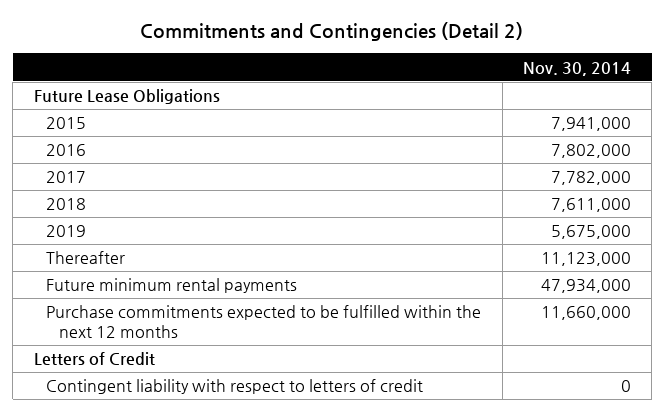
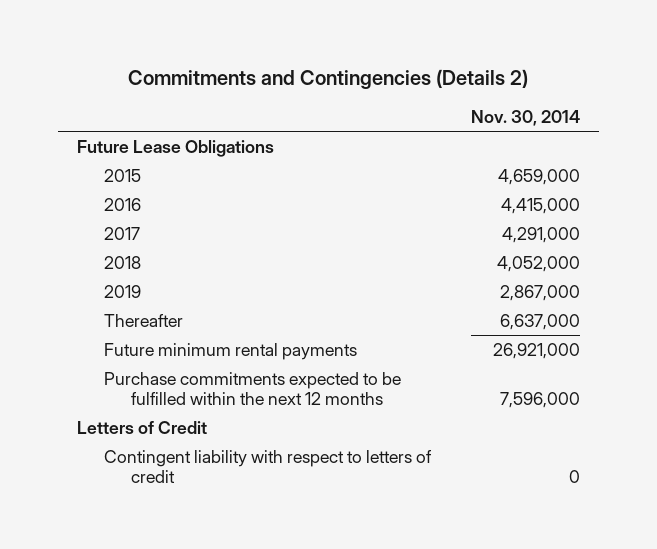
[140,22,524,42] Commitments and Contingencies (Detail 2) -> [128,68,529,89] Commitments and Contingencies (Details 2)
[550,117,631,132] 7,941,000 -> [497,168,580,185] 4,659,000
[550,144,631,159] 7,802,000 -> [500,197,580,214] 4,415,000
[550,171,631,186] 7,782,000 -> [501,226,580,243] 4,291,000
[550,198,631,213] 7,611,000 -> [496,255,580,272] 4,052,000
[550,225,631,240] 5,675,000 -> [499,284,580,301] 2,867,000
[540,252,631,267] 11,123,000 -> [499,313,580,330] 6,637,000
[540,279,631,294] 47,934,000 -> [492,342,580,359] 26,921,000
[540,306,631,321] 11,660,000 -> [499,392,580,409] 7,596,000

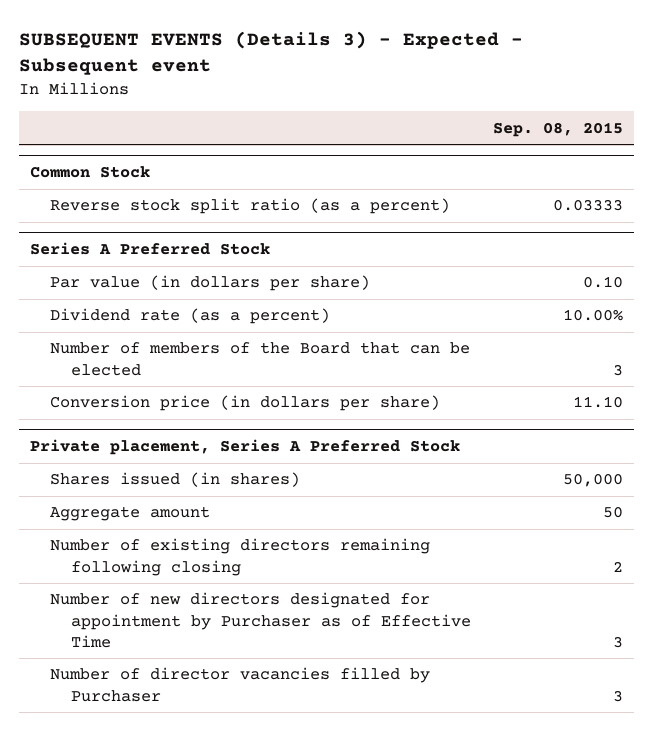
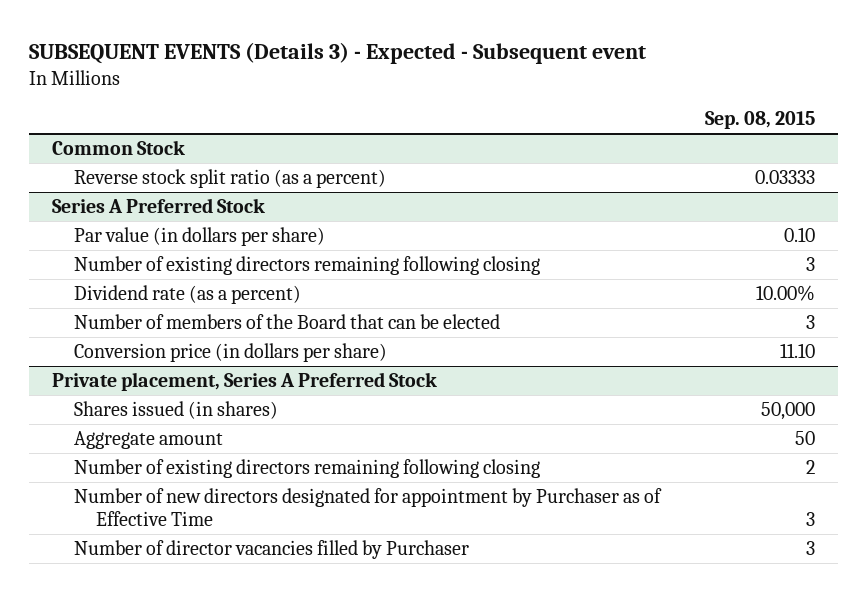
none -> [73,255,540,275] Number of existing directors remaining following closing

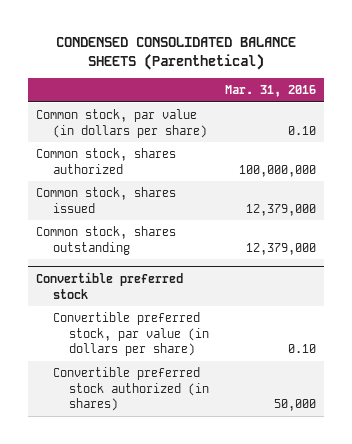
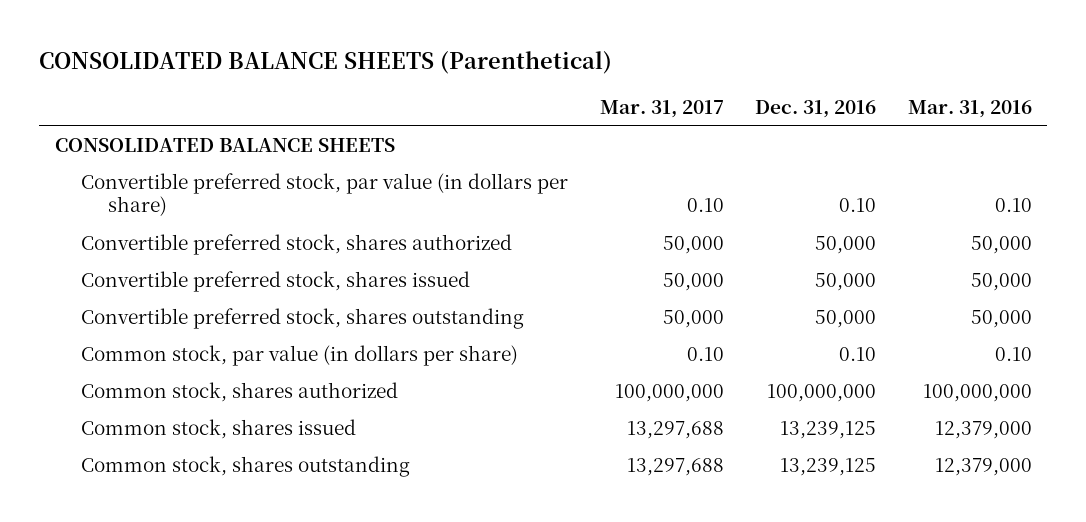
[56,37,297,71] CONDENSED CONSOLIDATED BALANCE SHEETS (Parenthetical) -> [38,50,612,74] CONSOLIDATED BALANCE SHEETS (Parenthetical)
none -> [599,99,724,118] Mar. 31, 2017
none -> [755,99,877,118] Dec. 31, 2016
none -> [54,137,395,152] CONSOLIDATED BALANCE SHEETS
none -> [81,172,569,217] Convertible preferred stock, par value (in dollars per share)
none -> [81,233,513,255] Convertible preferred stock, shares authorized
none -> [81,270,471,292] Convertible preferred stock, shares issued
none -> [81,307,525,329] Convertible preferred stock, shares outstanding
[36,271,184,299] Convertible preferred stock -> none
[52,312,209,357] Convertible preferred stock, par value (in dollars per share) -> none
[52,367,209,412] Convertible preferred stock authorized (in shares) -> none

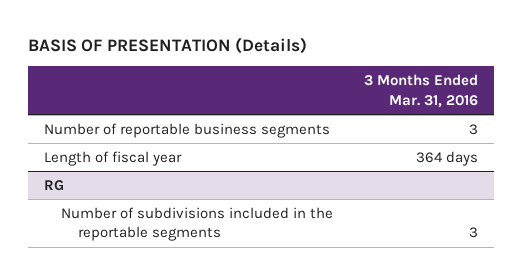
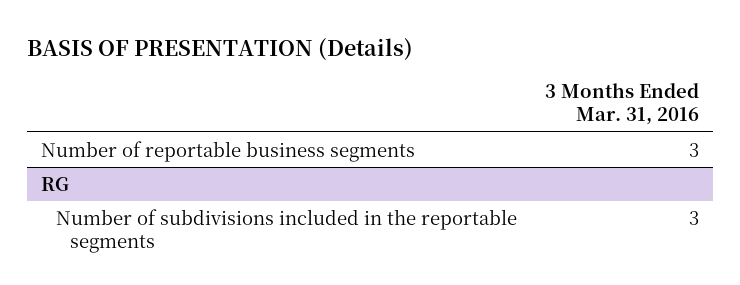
[43,150,182,166] Length of fiscal year -> none

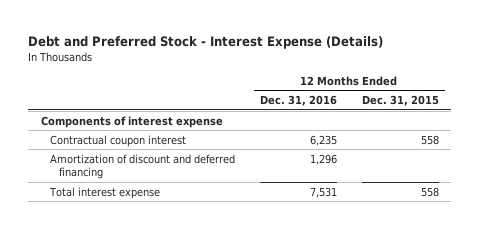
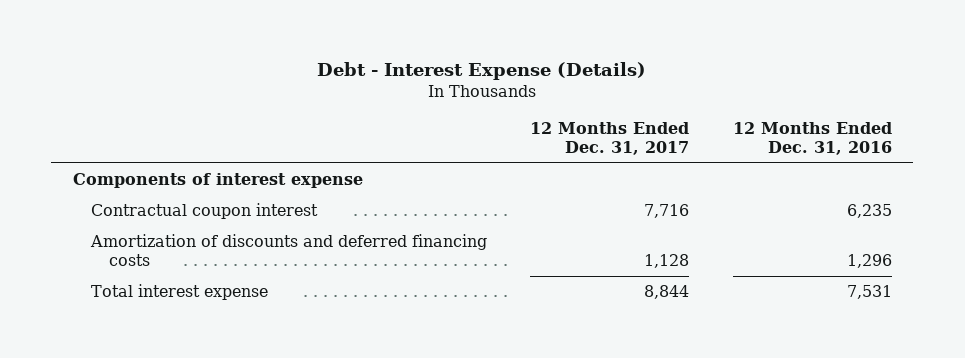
[28,35,384,49] Debt and Preferred Stock - Interest Expense (Details) -> [317,61,647,80] Debt - Interest Expense (Details)
[361,95,439,107] Dec. 31, 2015 -> none
none -> [530,121,690,156] 12 Months Ended Dec. 31, 2017
[50,153,236,180] Amortization of discount and deferred financing -> [89,234,487,267] Amortization of discounts and deferred financing costs

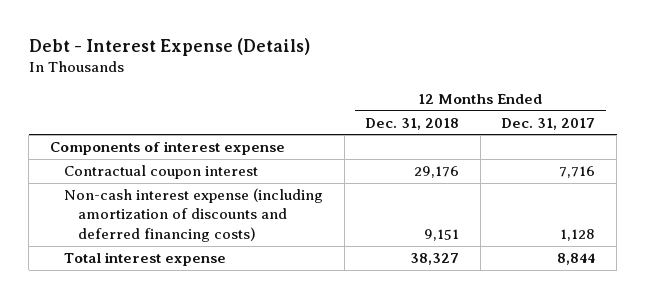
[732,121,892,156] 12 Months Ended Dec. 31, 2016 -> none
none -> [365,117,460,130] Dec. 31, 2018
[89,234,487,267] Amortization of discounts and deferred financing costs -> [63,187,323,242] Non-cash interest expense (including amortization of discounts and deferred financing costs)

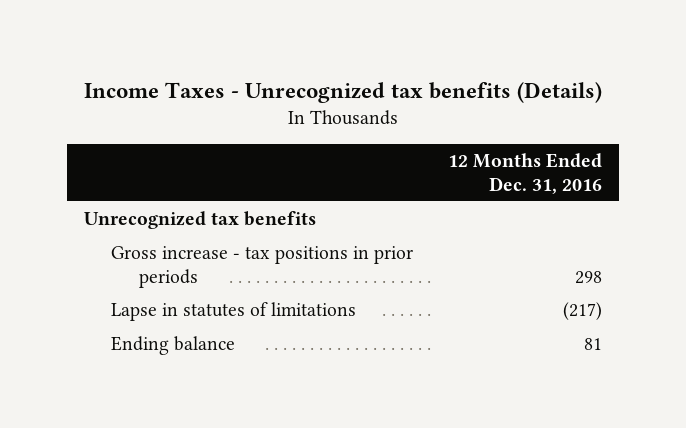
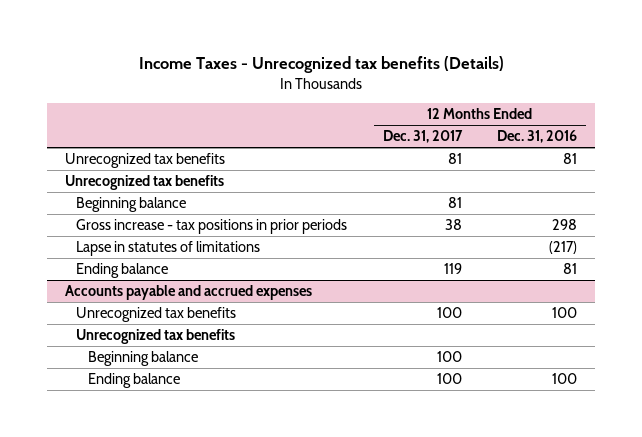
none -> [382,130,463,144] Dec. 31, 2017
none -> [64,153,225,169] Unrecognized tax benefits
none -> [76,197,187,213] Beginning balance
none -> [64,285,312,301] Accounts payable and accrued expenses
none -> [76,307,237,323] Unrecognized tax benefits
none -> [76,329,236,345] Unrecognized tax benefits
none -> [88,351,199,367] Beginning balance
none -> [88,373,181,389] Ending balance

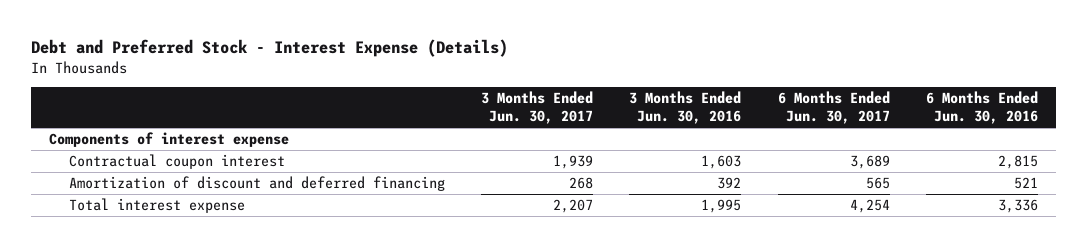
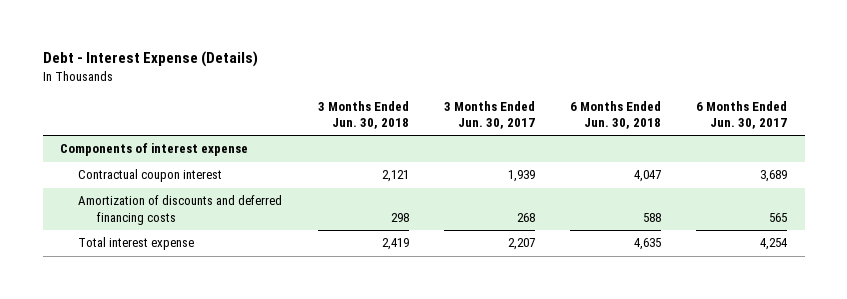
[30,39,508,58] Debt and Preferred Stock - Interest Expense (Details) -> [42,50,258,67] Debt - Interest Expense (Details)
[629,91,742,125] 3 Months Ended Jun. 30, 2016 -> none
[926,91,1039,125] 6 Months Ended Jun. 30, 2016 -> none
none -> [317,100,409,130] 3 Months Ended Jun. 30, 2018
none -> [569,100,661,130] 6 Months Ended Jun. 30, 2018
[68,175,445,191] Amortization of discount and deferred financing -> [78,195,283,225] Amortization of discounts and deferred financing costs

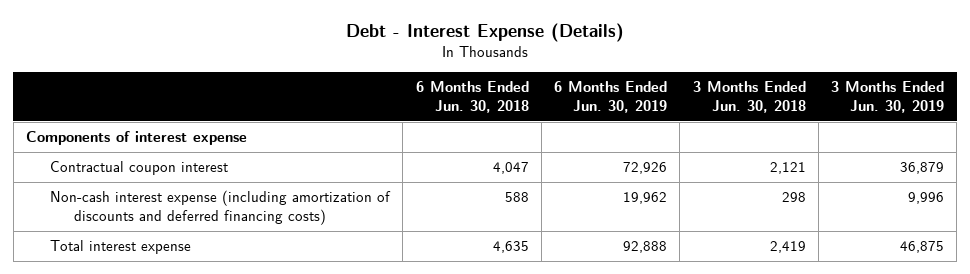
[443,100,535,130] 3 Months Ended Jun. 30, 2017 -> none
[696,100,788,130] 6 Months Ended Jun. 30, 2017 -> none
none -> [554,81,668,113] 6 Months Ended Jun. 30, 2019
none -> [831,81,945,113] 3 Months Ended Jun. 30, 2019
[78,195,283,225] Amortization of discounts and deferred financing costs -> [50,190,392,225] Non-cash interest expense (including amortization of discounts and deferred financing costs)

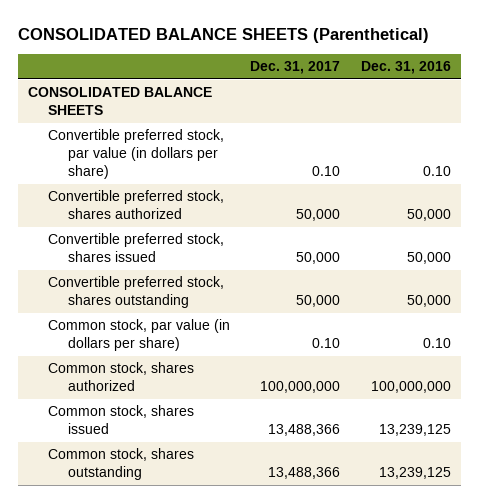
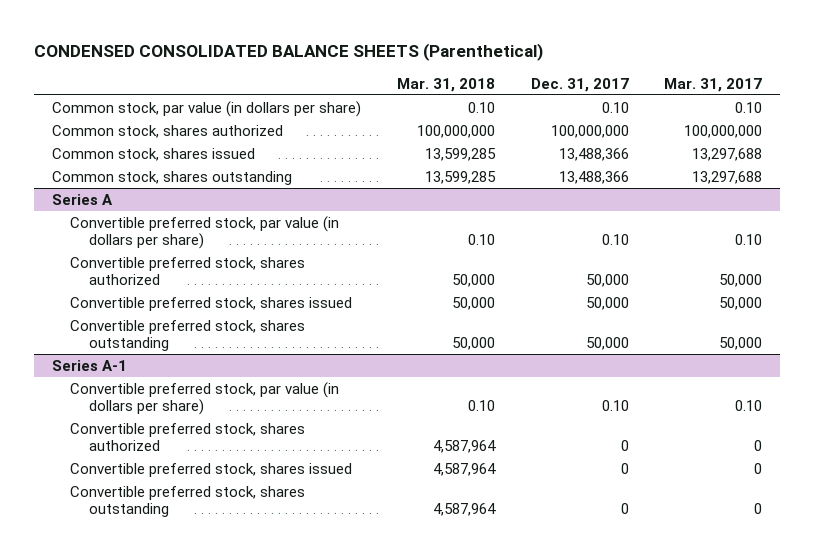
[17,27,429,43] CONSOLIDATED BALANCE SHEETS (Parenthetical) -> [34,43,544,62] CONDENSED CONSOLIDATED BALANCE SHEETS (Parenthetical)
[360,61,451,75] Dec. 31, 2016 -> none
none -> [396,77,495,92] Mar. 31, 2018
none -> [664,77,763,92] Mar. 31, 2017
[27,87,212,116] CONSOLIDATED BALANCE SHEETS -> none
[47,129,224,180] Convertible preferred stock, par value (in dollars per share) -> none
[47,190,224,220] Convertible preferred stock, shares authorized -> none
[47,233,224,263] Convertible preferred stock, shares issued -> none
[47,276,224,309] Convertible preferred stock, shares outstanding -> none
none -> [52,193,114,205] Series A
none -> [70,215,340,249] Convertible preferred stock, par value (in dollars per share)
none -> [70,256,306,285] Convertible preferred stock, shares authorized
none -> [70,296,353,311] Convertible preferred stock, shares issued
none -> [70,319,306,351] Convertible preferred stock, shares outstanding
none -> [52,359,128,371] Series A-1
none -> [70,381,340,415] Convertible preferred stock, par value (in dollars per share)
none -> [70,422,306,451] Convertible preferred stock, shares authorized
none -> [70,462,353,477] Convertible preferred stock, shares issued
none -> [70,485,306,517] Convertible preferred stock, shares outstanding

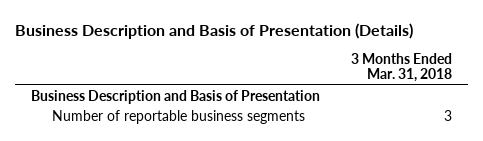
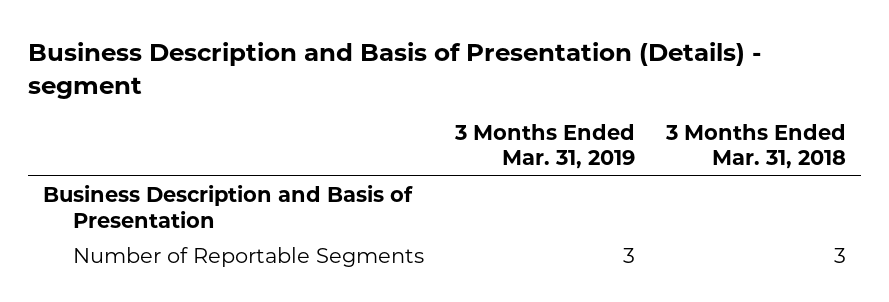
[15,22,414,39] Business Description and Basis of Presentation (Details) -> [27,41,761,99] Business Description and Basis of Presentation (Details) - segment
none -> [454,123,636,170] 3 Months Ended Mar. 31, 2019
[51,109,305,124] Number of reportable business segments -> [73,247,425,268] Number of Reportable Segments

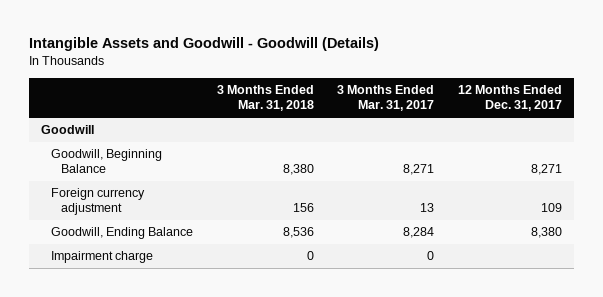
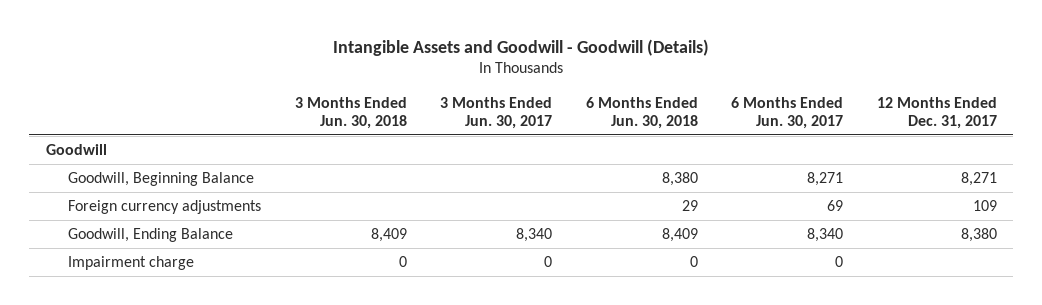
[216,85,314,112] 3 Months Ended Mar. 31, 2018 -> none
[337,85,435,112] 3 Months Ended Mar. 31, 2017 -> none
none -> [294,96,407,129] 3 Months Ended Jun. 30, 2018
none -> [440,96,553,129] 3 Months Ended Jun. 30, 2017
none -> [585,96,698,129] 6 Months Ended Jun. 30, 2018
none -> [731,96,844,129] 6 Months Ended Jun. 30, 2017
[50,188,145,216] Foreign currency adjustment -> [68,200,262,215] Foreign currency adjustments

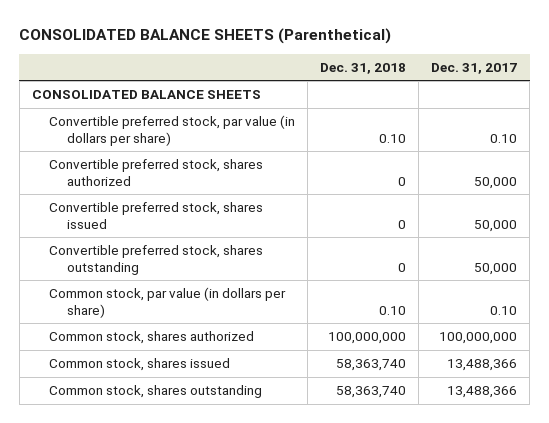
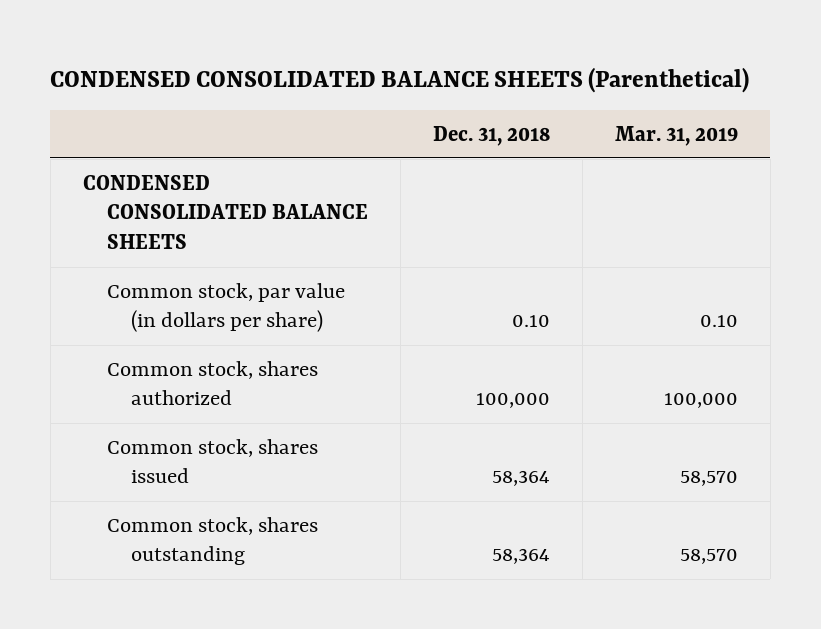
[19,28,392,45] CONSOLIDATED BALANCE SHEETS (Parenthetical) -> [50,66,750,93] CONDENSED CONSOLIDATED BALANCE SHEETS (Parenthetical)
[431,62,518,74] Dec. 31, 2017 -> none
none -> [614,125,738,146] Mar. 31, 2019
[49,115,296,146] Convertible preferred stock, par value (in dollars per share) -> none
[49,159,264,186] Convertible preferred stock, shares authorized -> none
[49,202,264,229] Convertible preferred stock, shares issued -> none
[49,245,264,275] Convertible preferred stock, shares outstanding -> none
[31,90,261,100] CONSOLIDATED BALANCE SHEETS -> [82,174,369,250] CONDENSED CONSOLIDATED BALANCE SHEETS
[328,332,407,345] 100,000,000 -> [475,393,550,409] 100,000
[336,359,407,372] 58,363,740 -> [491,470,550,487] 58,364
[336,386,407,399] 58,363,740 -> [491,548,550,565] 58,364

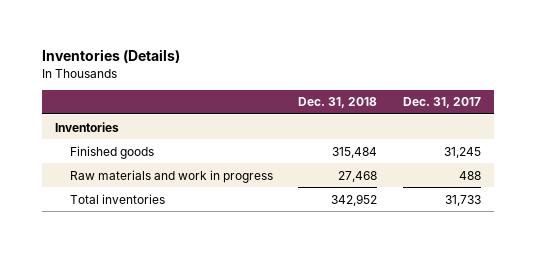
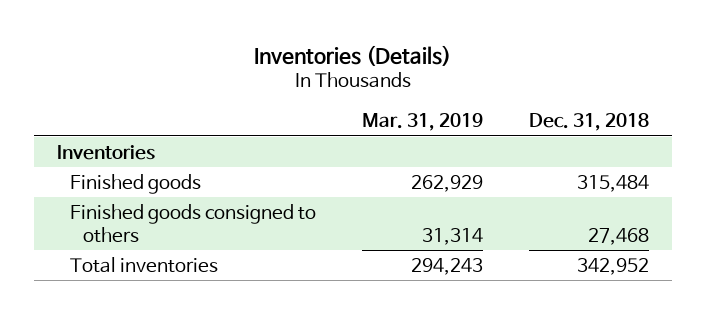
[403,97,482,109] Dec. 31, 2017 -> none
none -> [362,113,484,132] Mar. 31, 2019
[69,169,273,183] Raw materials and work in progress -> [70,203,317,243] Finished goods consigned to others

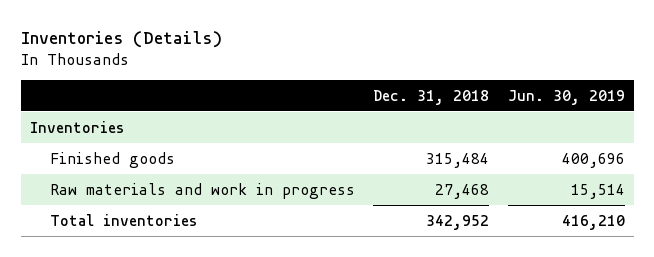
[362,113,484,132] Mar. 31, 2019 -> none
none -> [507,89,625,105] Jun. 30, 2019
[70,203,317,243] Finished goods consigned to others -> [50,182,356,199] Raw materials and work in progress

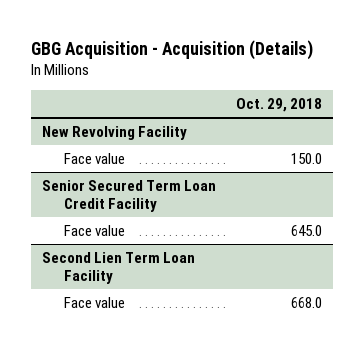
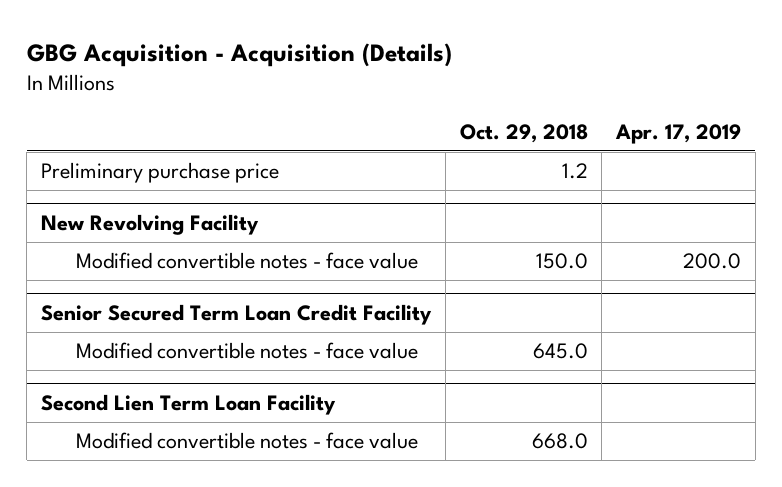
none -> [615,123,742,144] Apr. 17, 2019
none -> [41,162,280,184] Preliminary purchase price
[63,152,125,164] Face value -> [75,252,418,270] Modified convertible notes - face value
[63,224,125,236] Face value -> [75,342,418,360] Modified convertible notes - face value
[63,296,125,308] Face value -> [75,432,418,450] Modified convertible notes - face value

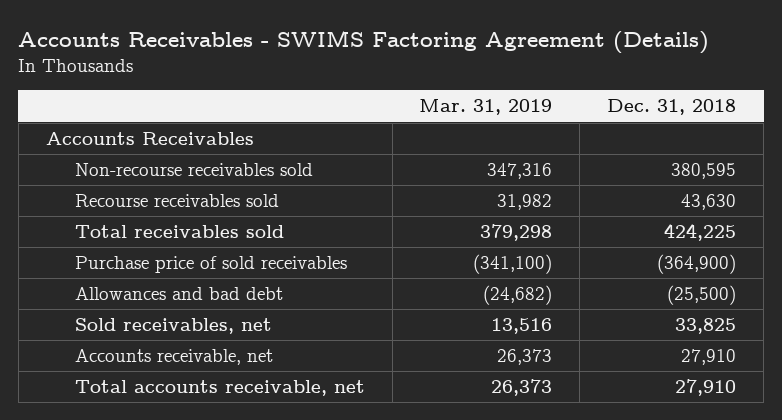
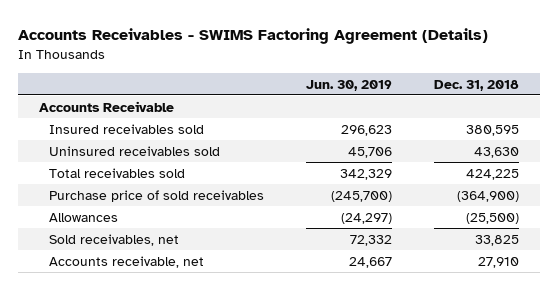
[419,99,553,116] Mar. 31, 2019 -> none
none -> [306,79,393,91] Jun. 30, 2019
[45,131,254,145] Accounts Receivables -> [39,100,175,112] Accounts Receivable
[74,162,313,176] Non-recourse receivables sold -> [49,123,205,134] Insured receivables sold
[74,193,279,207] Recourse receivables sold -> [49,145,221,156] Uninsured receivables sold
[74,286,283,300] Allowances and bad debt -> [49,212,119,222] Allowances
[74,379,365,396] Total accounts receivable, net -> none

